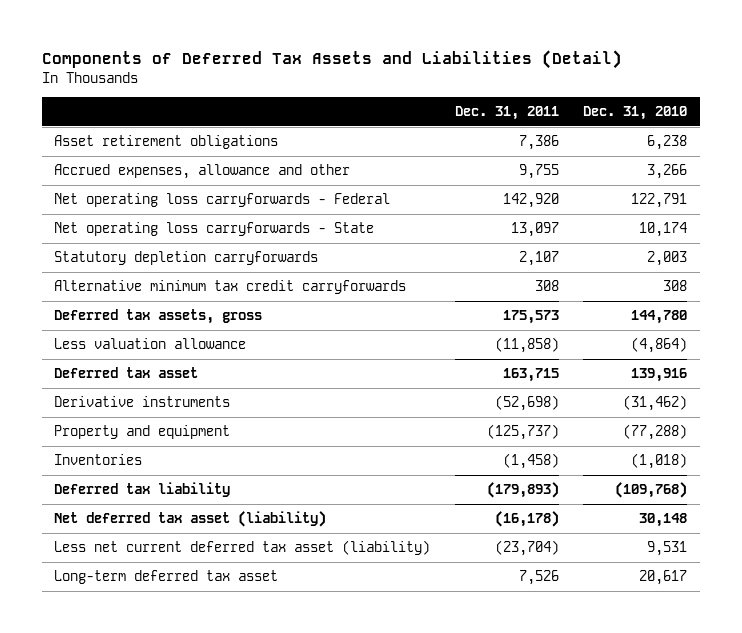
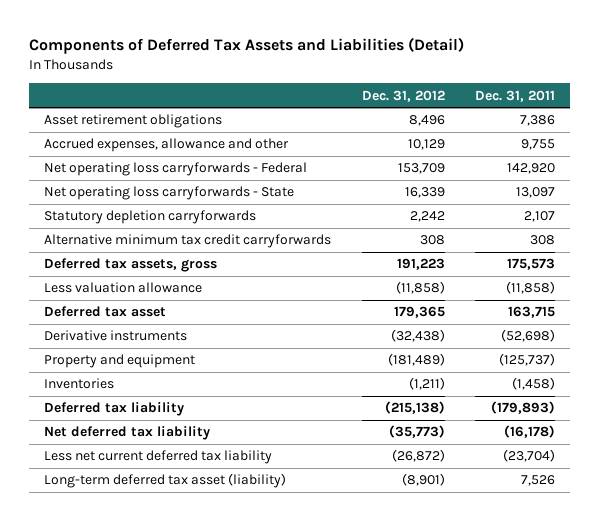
[583,106,688,121] Dec. 31, 2010 -> none
none -> [361,89,445,102] Dec. 31, 2012
[54,511,327,528] Net deferred tax asset (liability) -> [43,426,210,441] Net deferred tax liability
[54,540,431,556] Less net current deferred tax asset (liability) -> [43,450,272,465] Less net current deferred tax liability
[54,570,279,585] Long-term deferred tax asset -> [43,473,286,489] Long-term deferred tax asset (liability)

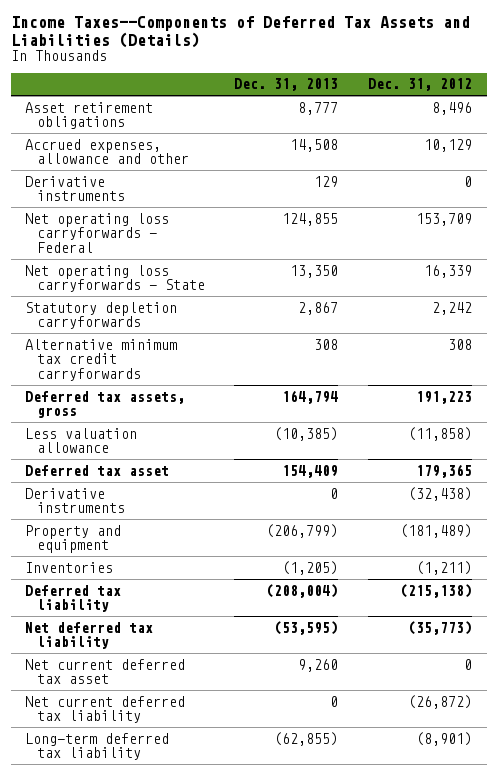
[28,37,464,55] Components of Deferred Tax Assets and Liabilities (Detail) -> [10,16,470,48] Income Taxes--Components of Deferred Tax Assets and Liabilities (Details)
[475,89,556,102] Dec. 31, 2011 -> none
none -> [234,78,339,92] Dec. 31, 2013
none -> [25,175,125,202] Derivative instruments
[43,450,272,465] Less net current deferred tax liability -> [25,658,186,685] Net current deferred tax asset
[391,449,445,463] (26,872) -> [463,658,472,670] 0
none -> [25,695,186,724] Net current deferred tax liability
[43,473,286,489] Long-term deferred tax asset (liability) -> [25,732,170,761] Long-term deferred tax liability

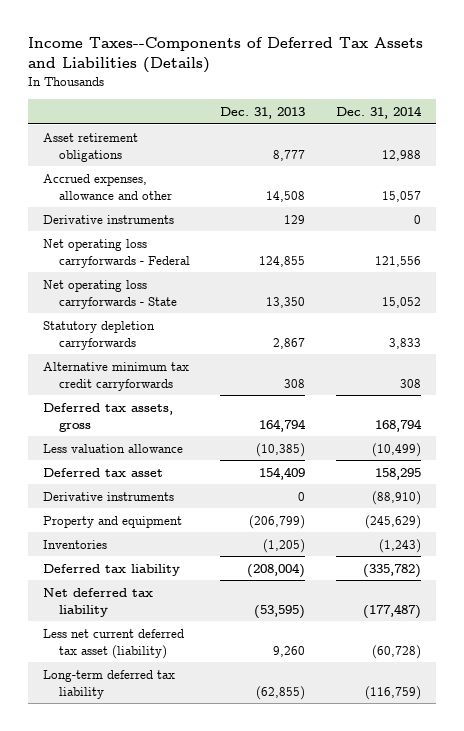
[367,78,472,92] Dec. 31, 2012 -> none
none -> [336,106,423,120] Dec. 31, 2014
[25,695,186,724] Net current deferred tax liability -> none
[25,658,186,685] Net current deferred tax asset -> [42,628,184,659] Less net current deferred tax asset (liability)

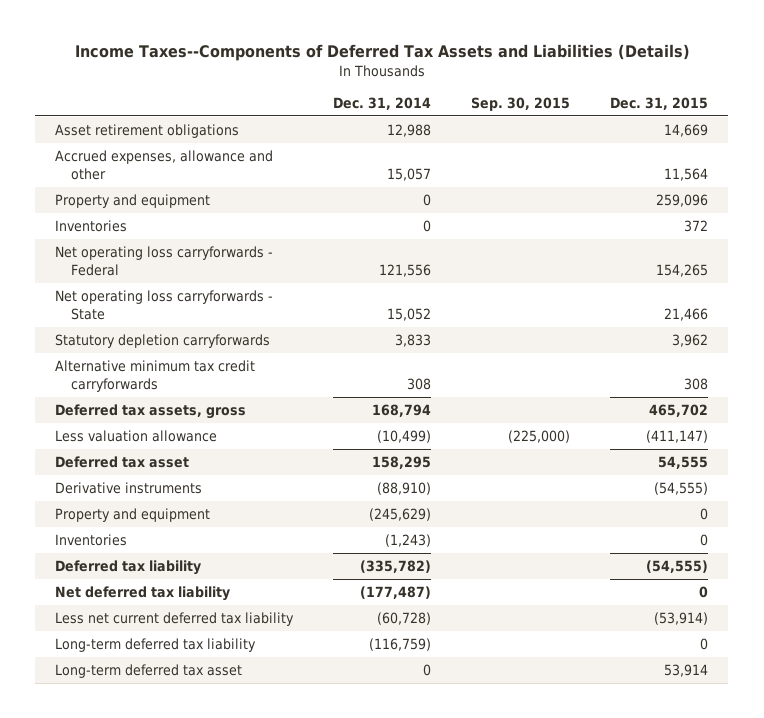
[220,107,306,120] Dec. 31, 2013 -> none
none -> [471,96,571,111] Sep. 30, 2015
none -> [610,96,709,110] Dec. 31, 2015
[42,214,174,224] Derivative instruments -> none
none -> [55,194,211,209] Property and equipment
none -> [55,220,128,233] Inventories
[42,628,184,659] Less net current deferred tax asset (liability) -> [55,612,295,627] Less net current deferred tax liability
none -> [55,664,243,679] Long-term deferred tax asset

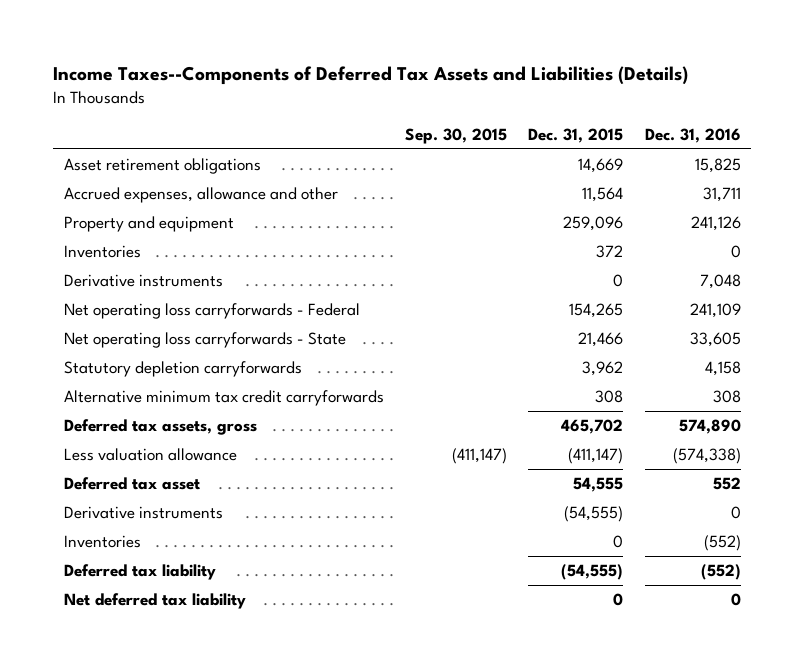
[333,96,432,110] Dec. 31, 2014 -> none
none -> [644,127,741,143] Dec. 31, 2016
none -> [63,274,223,288] Derivative instruments
[508,430,571,444] (225,000) -> [452,448,508,465] (411,147)
[55,508,211,523] Property and equipment -> none
[55,612,295,627] Less net current deferred tax liability -> none
[55,638,257,653] Long-term deferred tax liability -> none
[55,664,243,679] Long-term deferred tax asset -> none

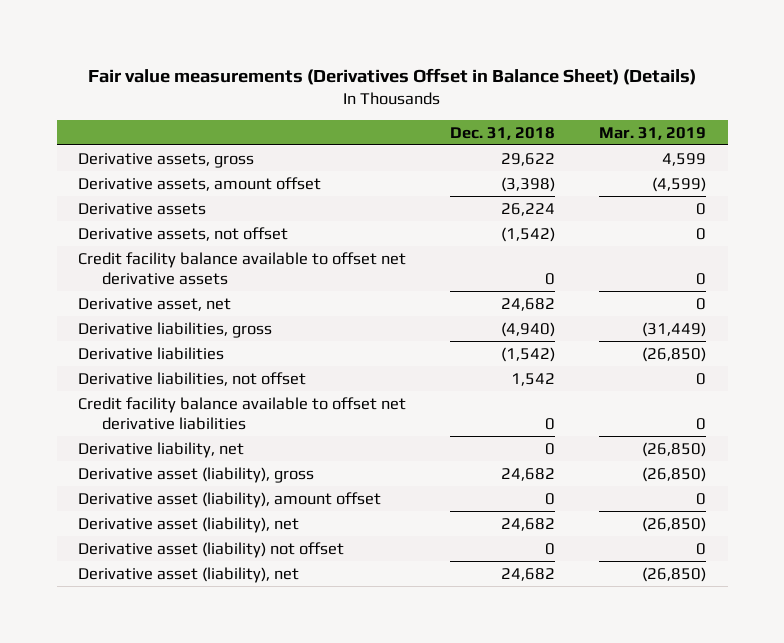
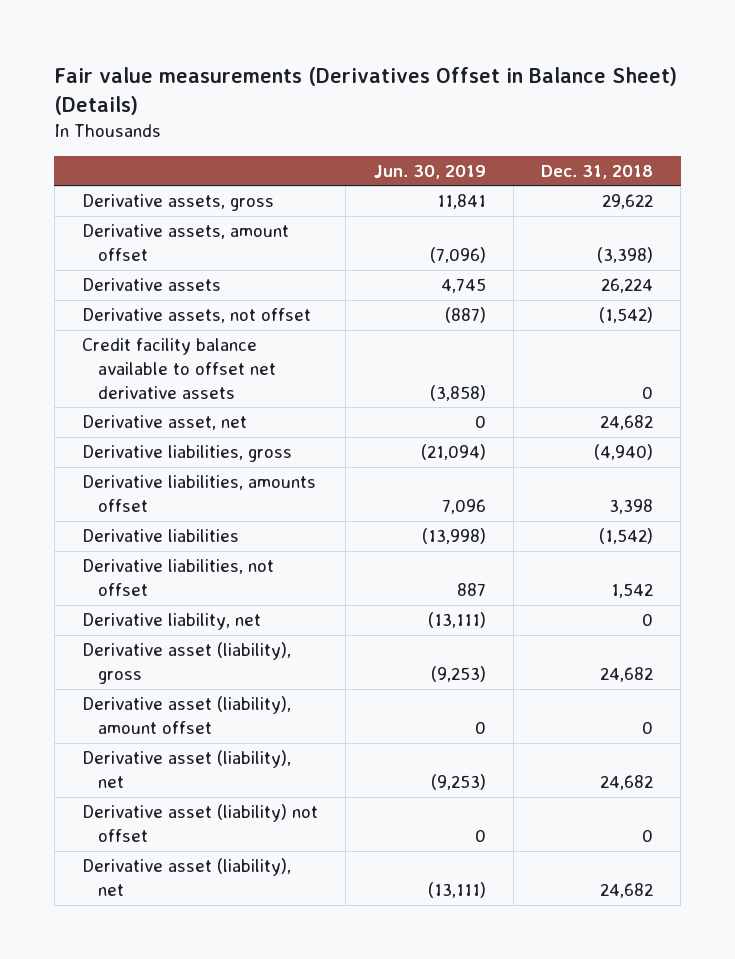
[598,126,706,140] Mar. 31, 2019 -> none
none -> [373,164,486,179] Jun. 30, 2019
none -> [81,475,316,512] Derivative liabilities, amounts offset
[78,396,407,430] Credit facility balance available to offset net derivative liabilities -> none

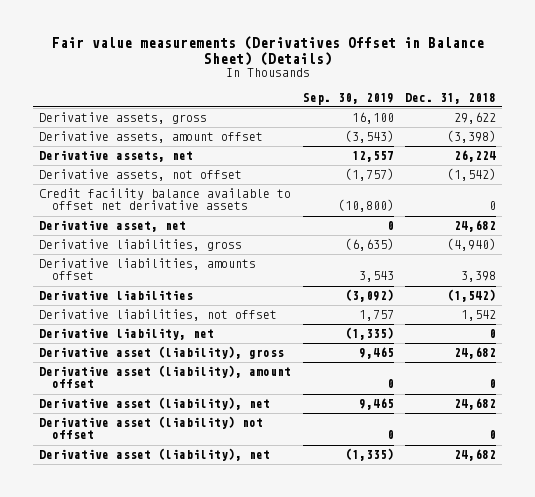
[373,164,486,179] Jun. 30, 2019 -> none
none -> [302,92,394,105] Sep. 30, 2019
[81,278,221,292] Derivative assets -> [38,150,193,163] Derivative assets, net

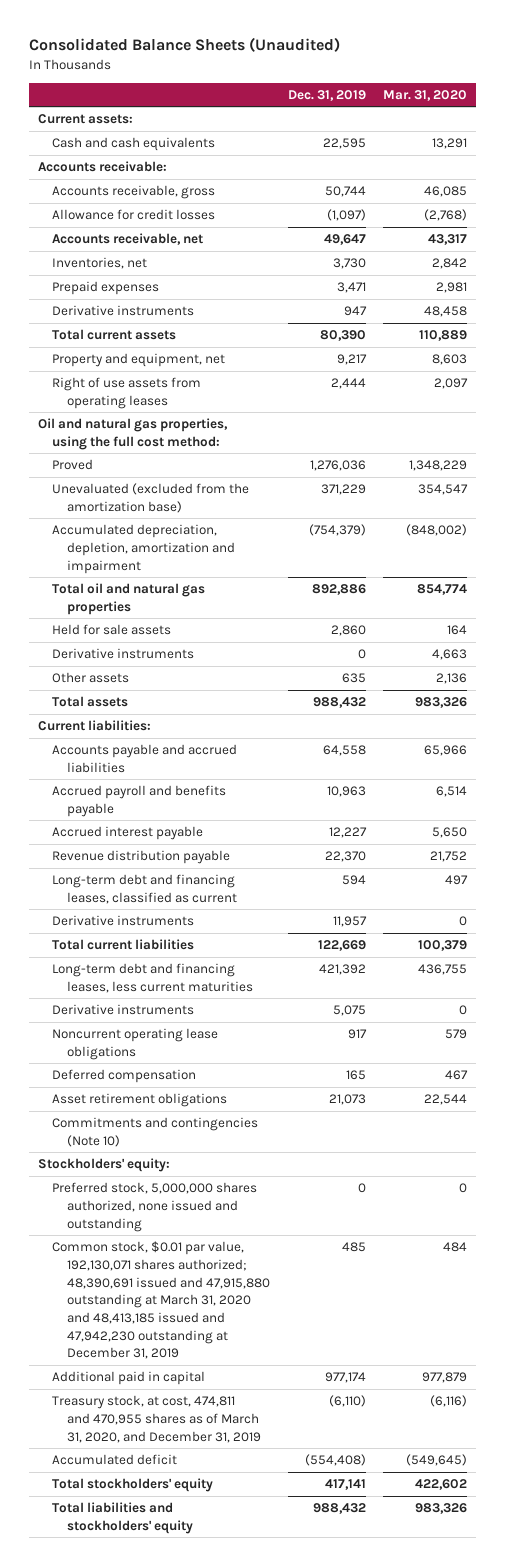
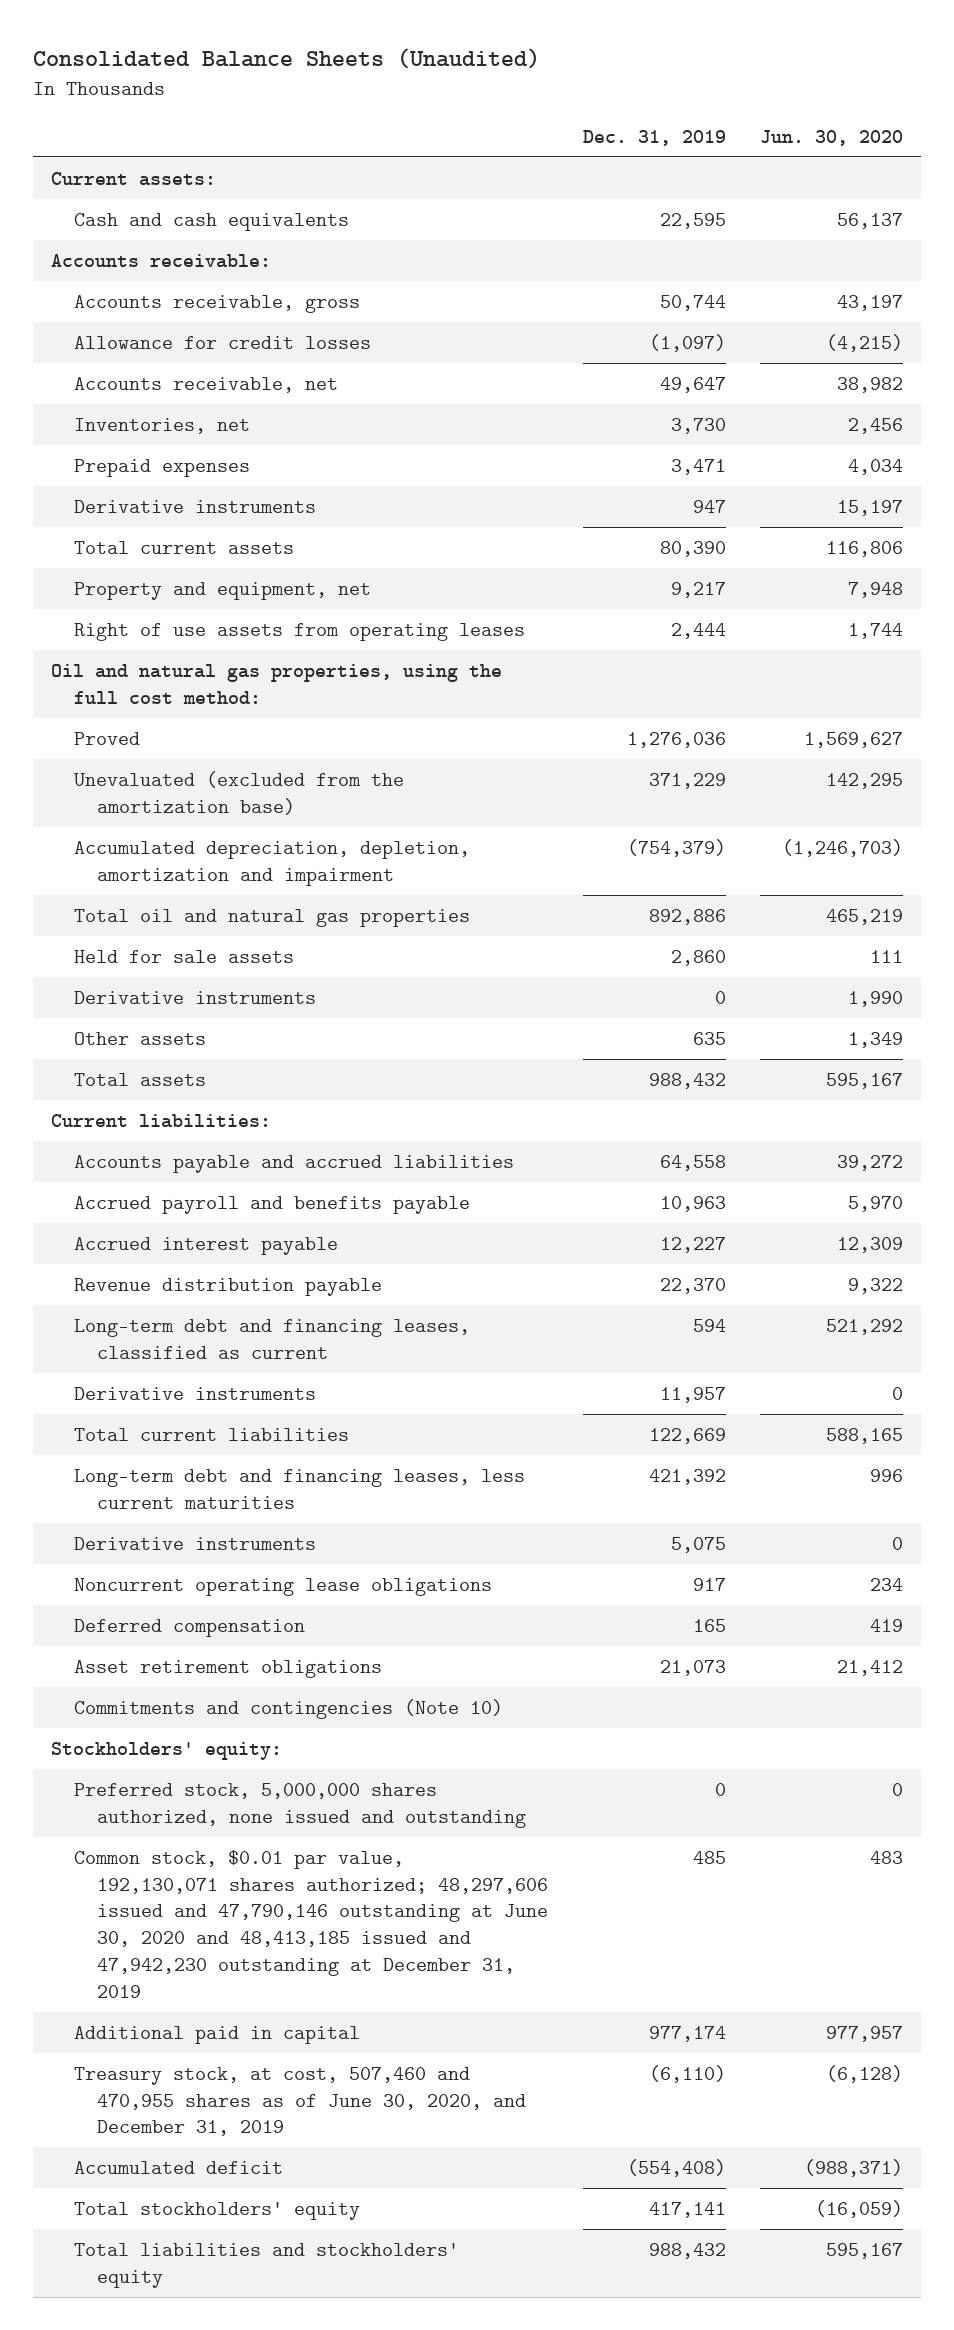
[383,89,468,101] Mar. 31, 2020 -> none
none -> [760,129,904,146] Jun. 30, 2020
[52,1241,270,1360] Common stock, $0.01 par value, 192,130,071 shares authorized; 48,390,691 issued and 47,915,880 outstanding at March 31, 2020 and 48,413,185 issued and 47,942,230 outstanding at December 31, 2019 -> [73,1849,548,1998] Common stock, $0.01 par value, 192,130,071 shares authorized; 48,297,606 issued and 47,790,146 outstanding at June 30, 2020 and 48,413,185 issued and 47,942,230 outstanding at December 31, 2019
[52,1395,261,1443] Treasury stock, at cost, 474,811 and 470,955 shares as of March 31, 2020, and December 31, 2019 -> [73,2066,526,2137] Treasury stock, at cost, 507,460 and 470,955 shares as of June 30, 2020, and December 31, 2019

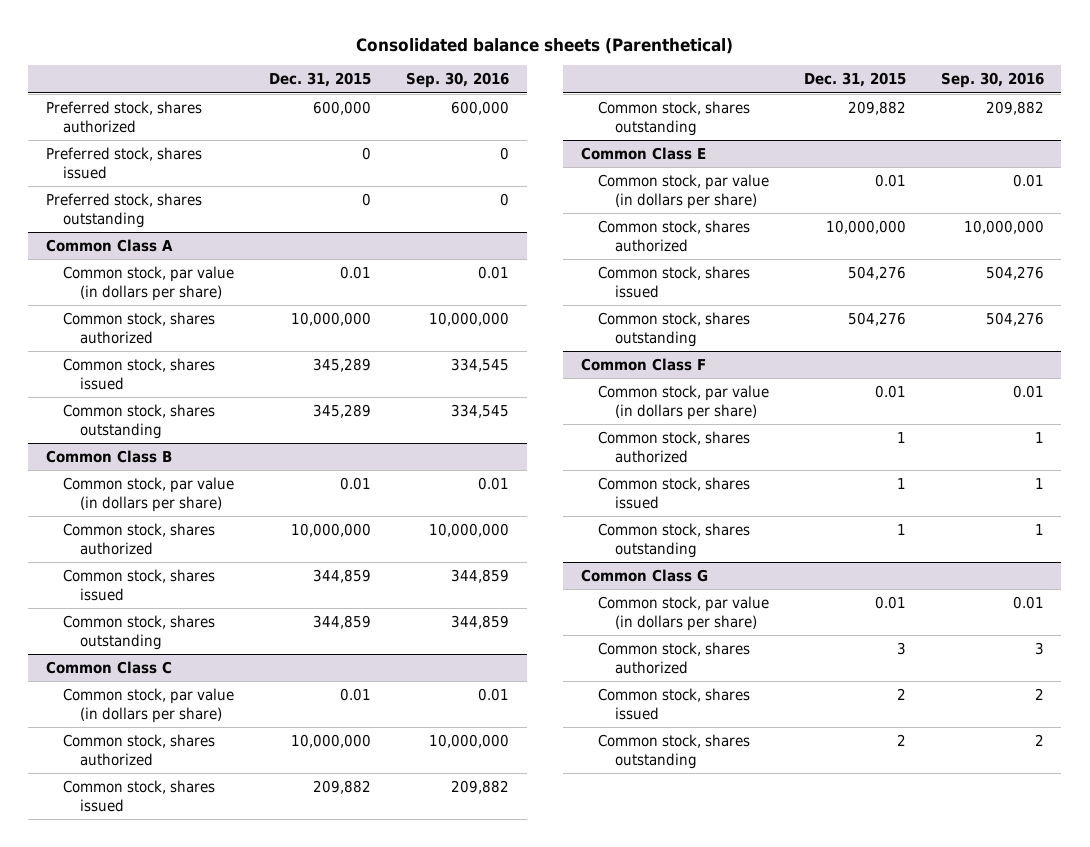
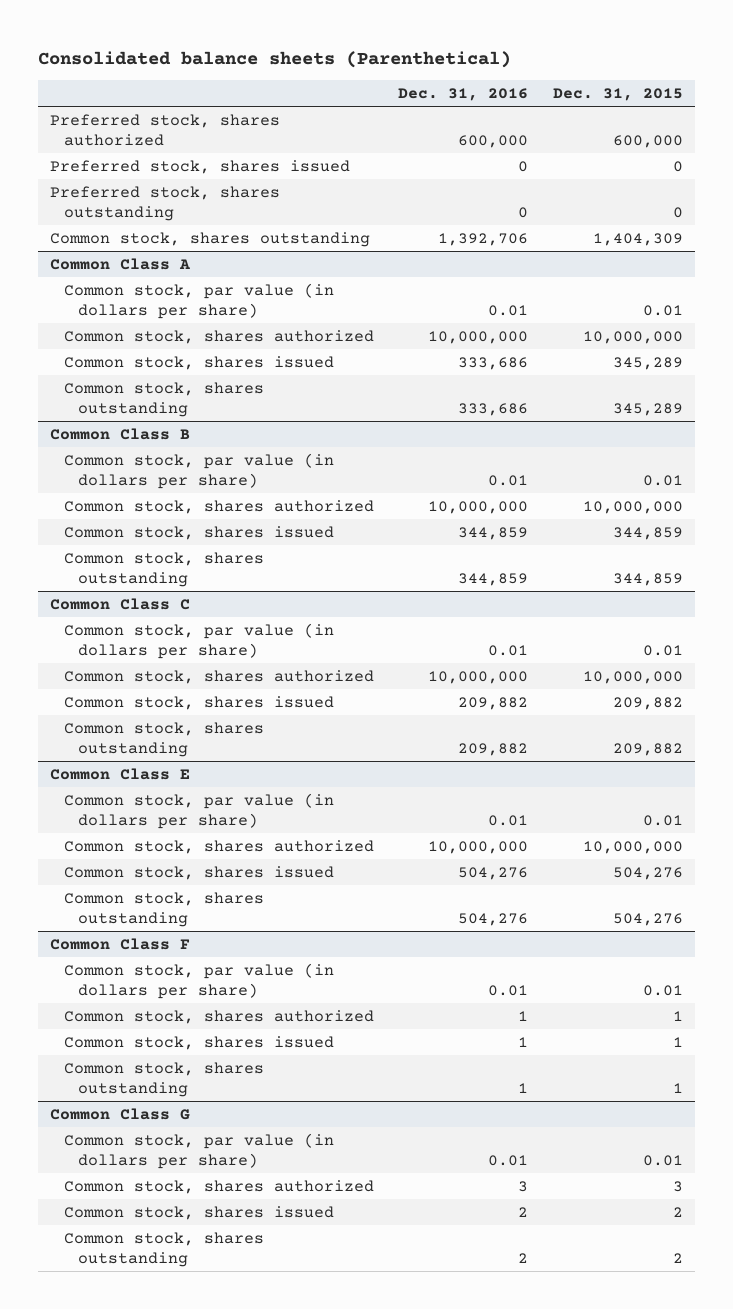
[406,72,510,89] Sep. 30, 2016 -> none
none -> [398,88,529,102] Dec. 31, 2016
none -> [50,231,371,247] Common stock, shares outstanding

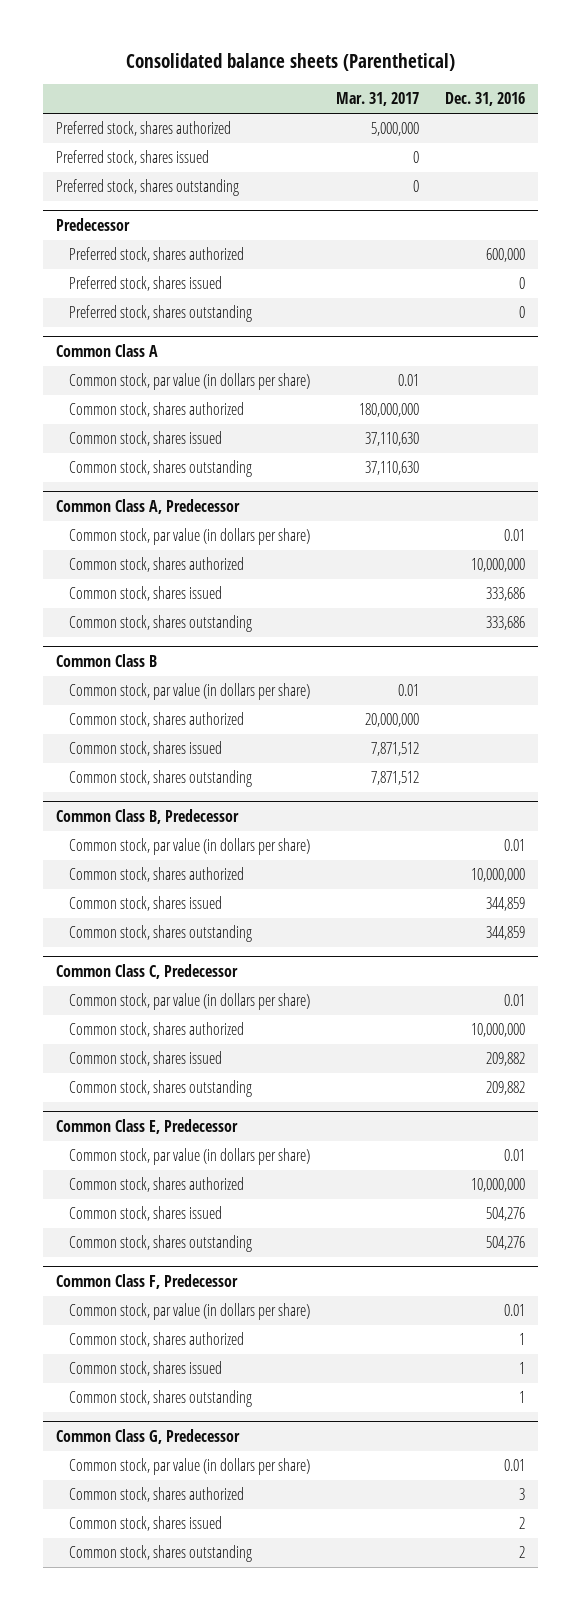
[552,88,683,102] Dec. 31, 2015 -> none
none -> [336,92,420,107] Mar. 31, 2017
none -> [56,121,232,137] Preferred stock, shares authorized
none -> [56,150,210,166] Preferred stock, shares issued
none -> [56,179,240,197] Preferred stock, shares outstanding
none -> [56,218,131,232] Predecessor
[50,231,371,247] Common stock, shares outstanding -> none
none -> [69,373,311,391] Common stock, par value (in dollars per share)
none -> [69,402,245,418] Common stock, shares authorized
none -> [69,431,223,447] Common stock, shares issued
none -> [69,460,253,478] Common stock, shares outstanding
none -> [56,499,241,515] Common Class A, Predecessor
none -> [69,683,311,701] Common stock, par value (in dollars per share)
none -> [69,712,245,728] Common stock, shares authorized
none -> [69,741,223,757] Common stock, shares issued
none -> [69,770,253,788] Common stock, shares outstanding
none -> [56,809,240,825] Common Class B, Predecessor
[50,597,191,610] Common Class C -> [56,964,239,980] Common Class C, Predecessor
[50,767,191,780] Common Class E -> [56,1119,239,1135] Common Class E, Predecessor
[50,937,191,950] Common Class F -> [56,1274,239,1290] Common Class F, Predecessor
[50,1107,191,1120] Common Class G -> [56,1429,241,1445] Common Class G, Predecessor

